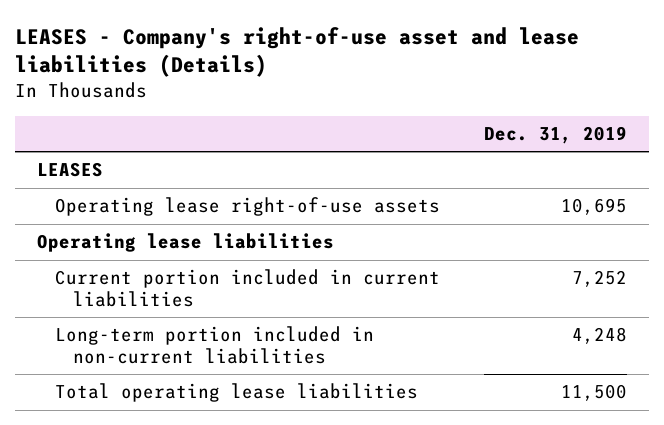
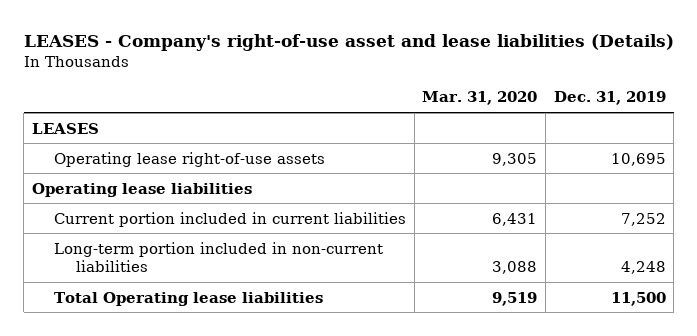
none -> [422,91,538,106] Mar. 31, 2020
[54,383,418,403] Total operating lease liabilities -> [53,291,323,306] Total Operating lease liabilities

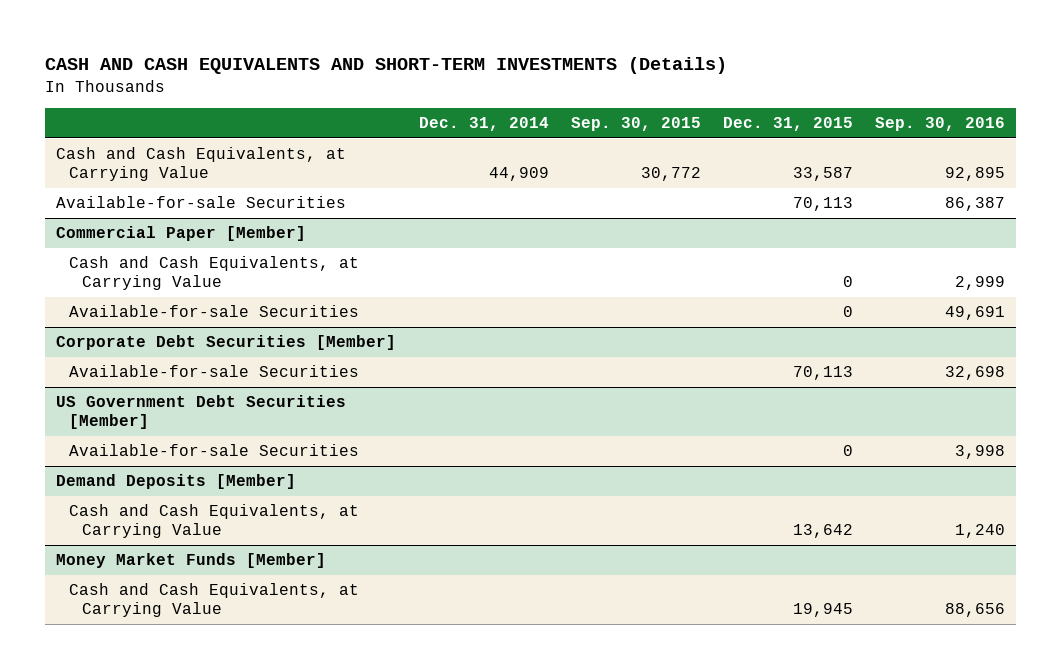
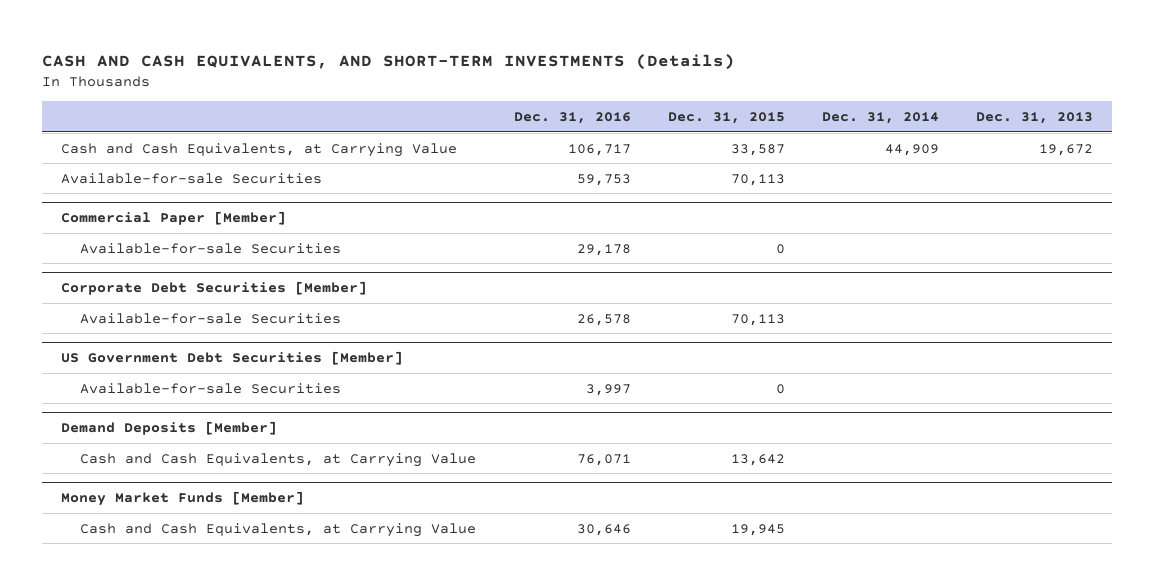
[45,57,728,75] CASH AND CASH EQUIVALENTS AND SHORT-TERM INVESTMENTS (Details) -> [41,53,735,70] CASH AND CASH EQUIVALENTS, AND SHORT-TERM INVESTMENTS (Details)
[570,117,701,132] Sep. 30, 2015 -> none
[874,117,1005,132] Sep. 30, 2016 -> none
none -> [513,111,631,124] Dec. 31, 2016
none -> [976,111,1094,124] Dec. 31, 2013
[68,256,359,291] Cash and Cash Equivalents, at Carrying Value -> none

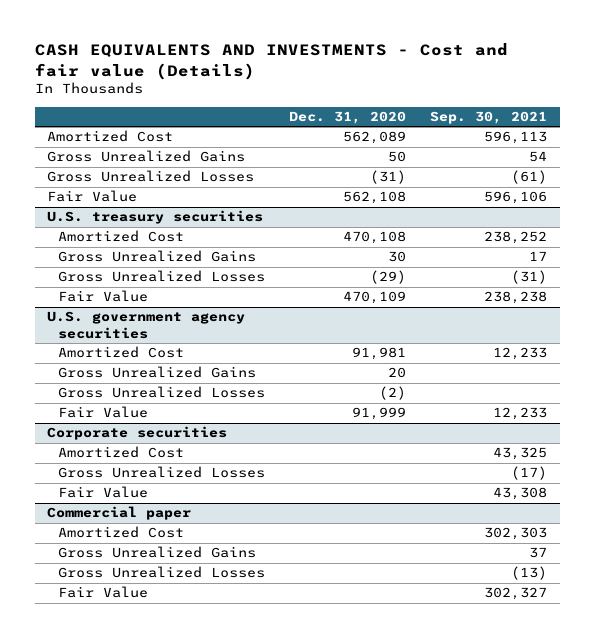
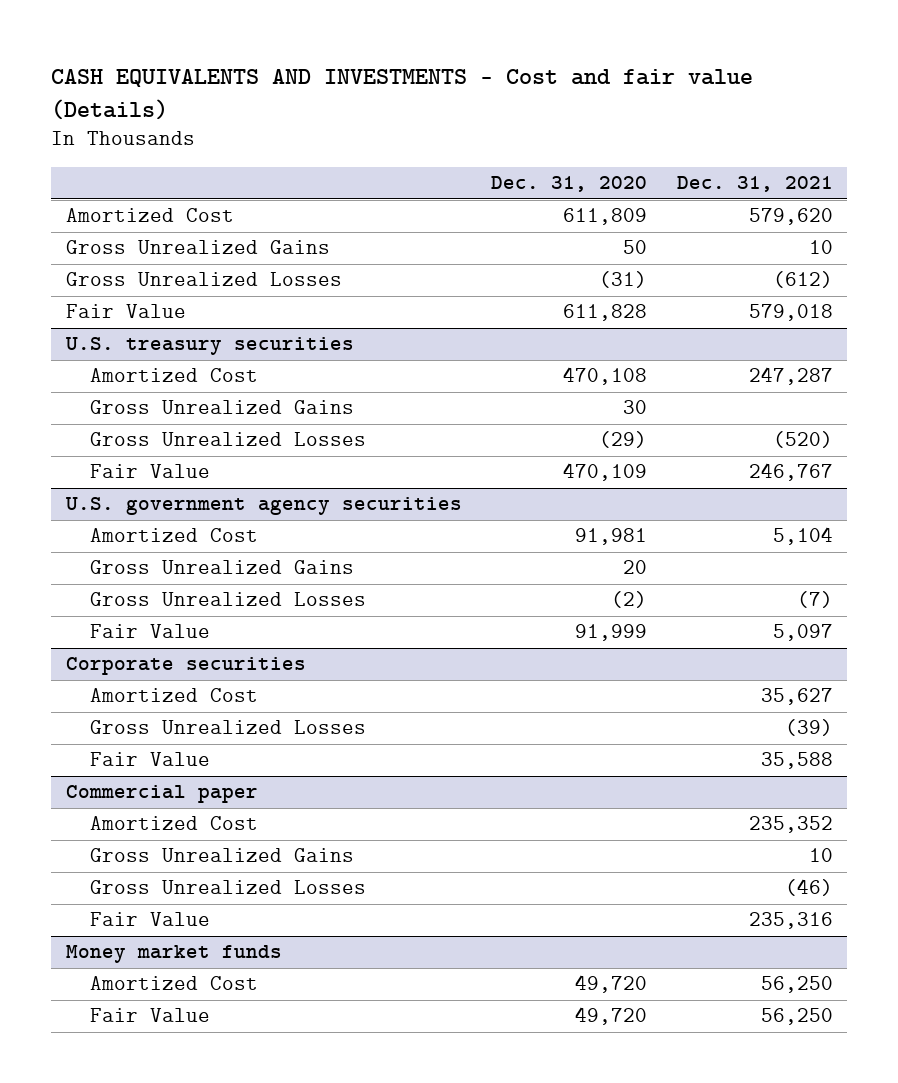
[430,110,548,124] Sep. 30, 2021 -> none
none -> [676,176,833,193] Dec. 31, 2021
[343,131,407,145] 562,089 -> [563,208,648,226] 611,809
[343,191,407,205] 562,108 -> [563,304,648,322] 611,828
none -> [65,945,282,964] Money market funds
none -> [90,976,259,991] Amortized Cost
none -> [90,1008,211,1023] Fair Value

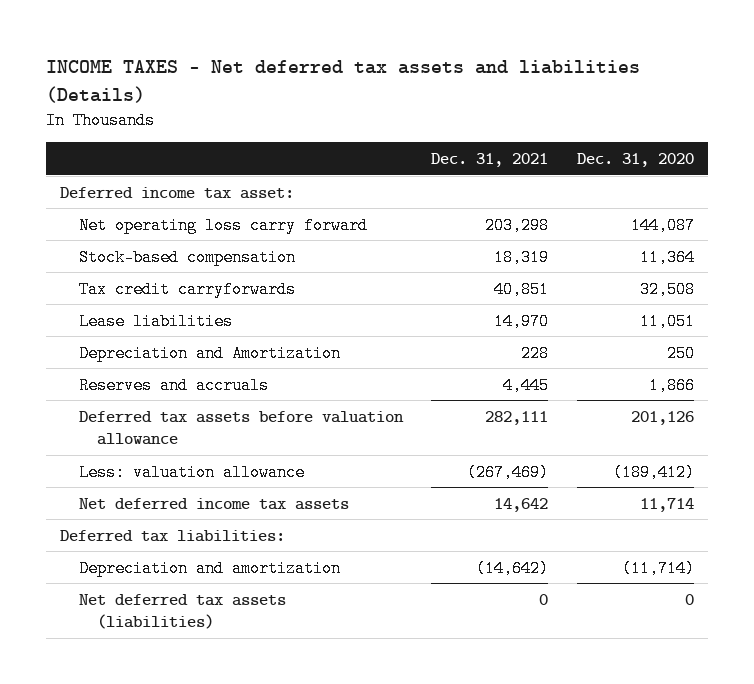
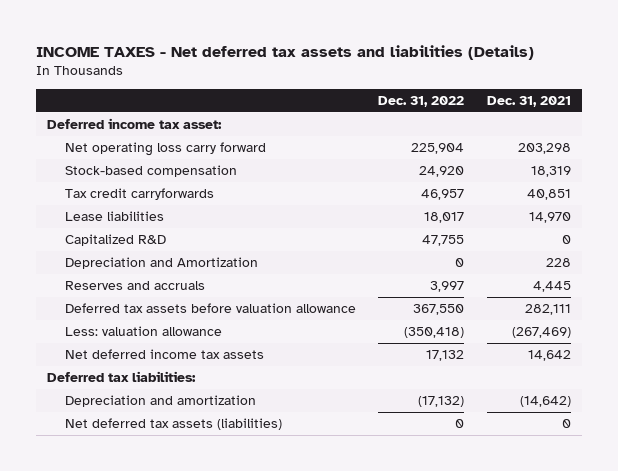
[577,152,695,167] Dec. 31, 2020 -> none
none -> [378,95,465,107] Dec. 31, 2022
none -> [64,234,166,247] Capitalized R&D

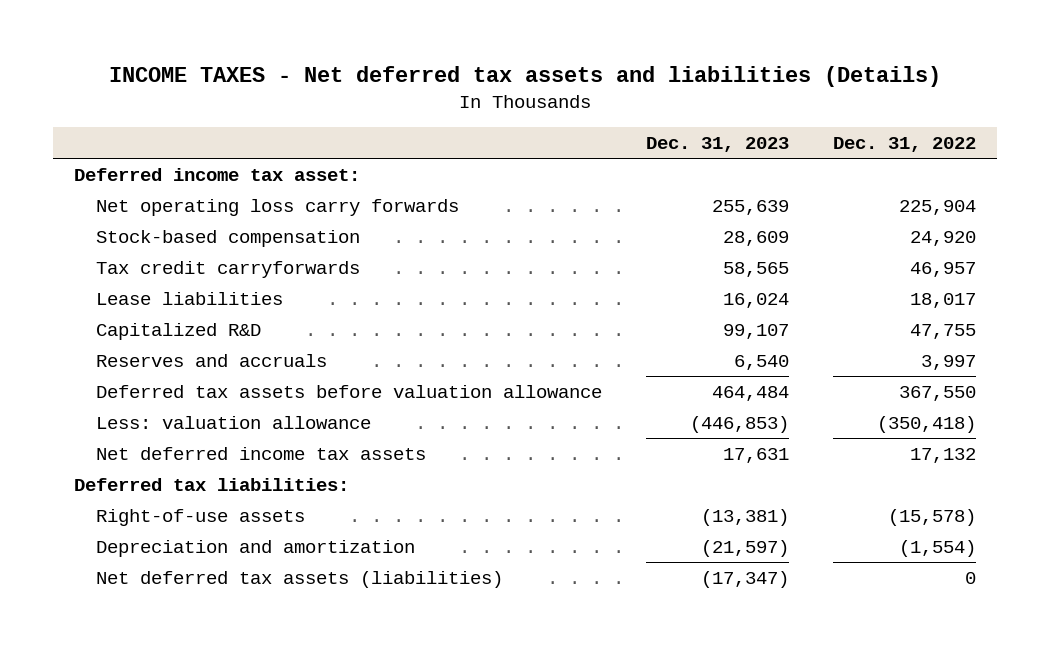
[487,95,572,107] Dec. 31, 2021 -> none
none -> [645,136,789,152] Dec. 31, 2023
[64,142,266,157] Net operating loss carry forward -> [96,199,460,217] Net operating loss carry forwards
[64,257,258,270] Depreciation and Amortization -> none
none -> [96,509,306,527] Right-of-use assets
[418,396,465,408] (17,132) -> [898,540,976,558] (1,554)

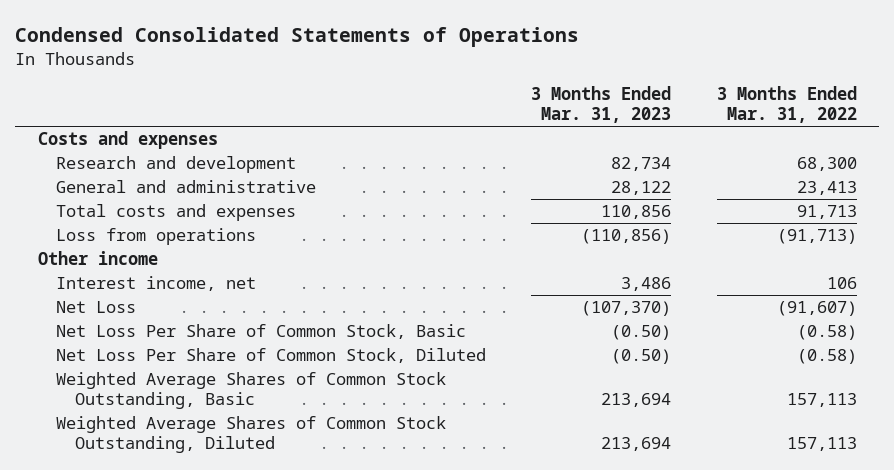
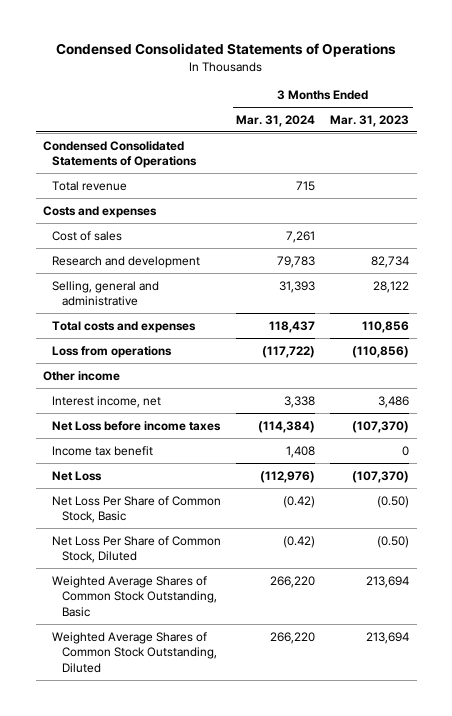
[716,86,857,124] 3 Months Ended Mar. 31, 2022 -> none
none -> [236,114,316,127] Mar. 31, 2024
none -> [43,140,198,169] Condensed Consolidated Statements of Operations
none -> [52,180,128,191] Total revenue
none -> [52,230,123,241] Cost of sales
[56,180,317,194] General and administrative -> [52,280,160,307] Selling, general and administrative
none -> [52,420,222,431] Net Loss before income taxes
none -> [52,445,154,456] Income tax benefit

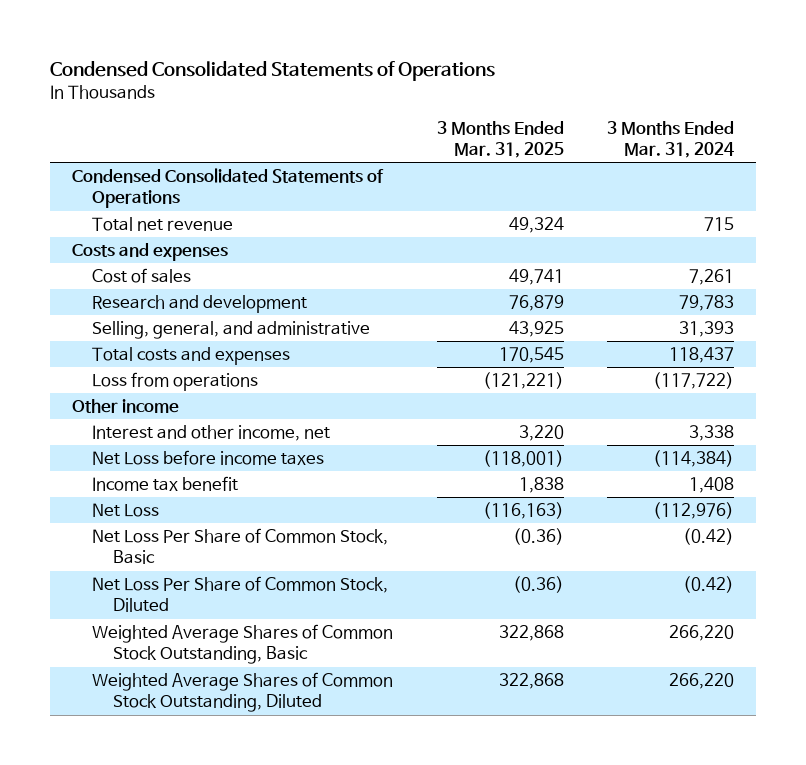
[330,114,410,127] Mar. 31, 2023 -> none
none -> [436,120,564,158] 3 Months Ended Mar. 31, 2025
[52,180,128,191] Total revenue -> [92,217,234,232] Total net revenue
[52,280,160,307] Selling, general and administrative -> [92,321,371,340] Selling, general, and administrative
[52,395,162,408] Interest income, net -> [92,425,331,442] Interest and other income, net

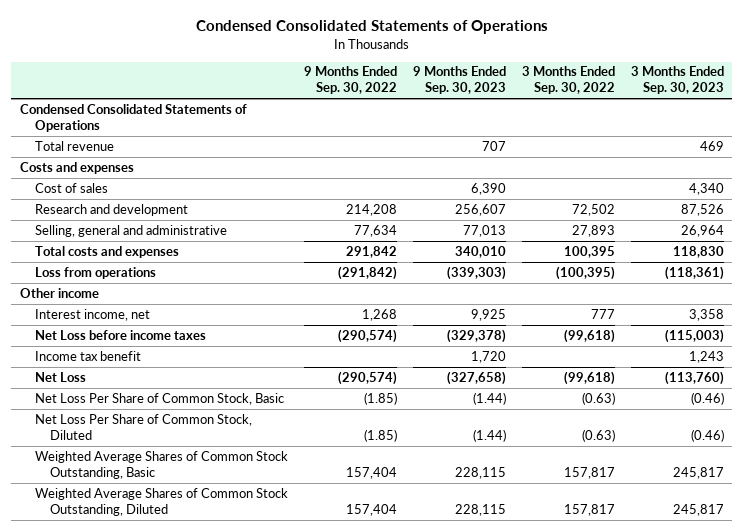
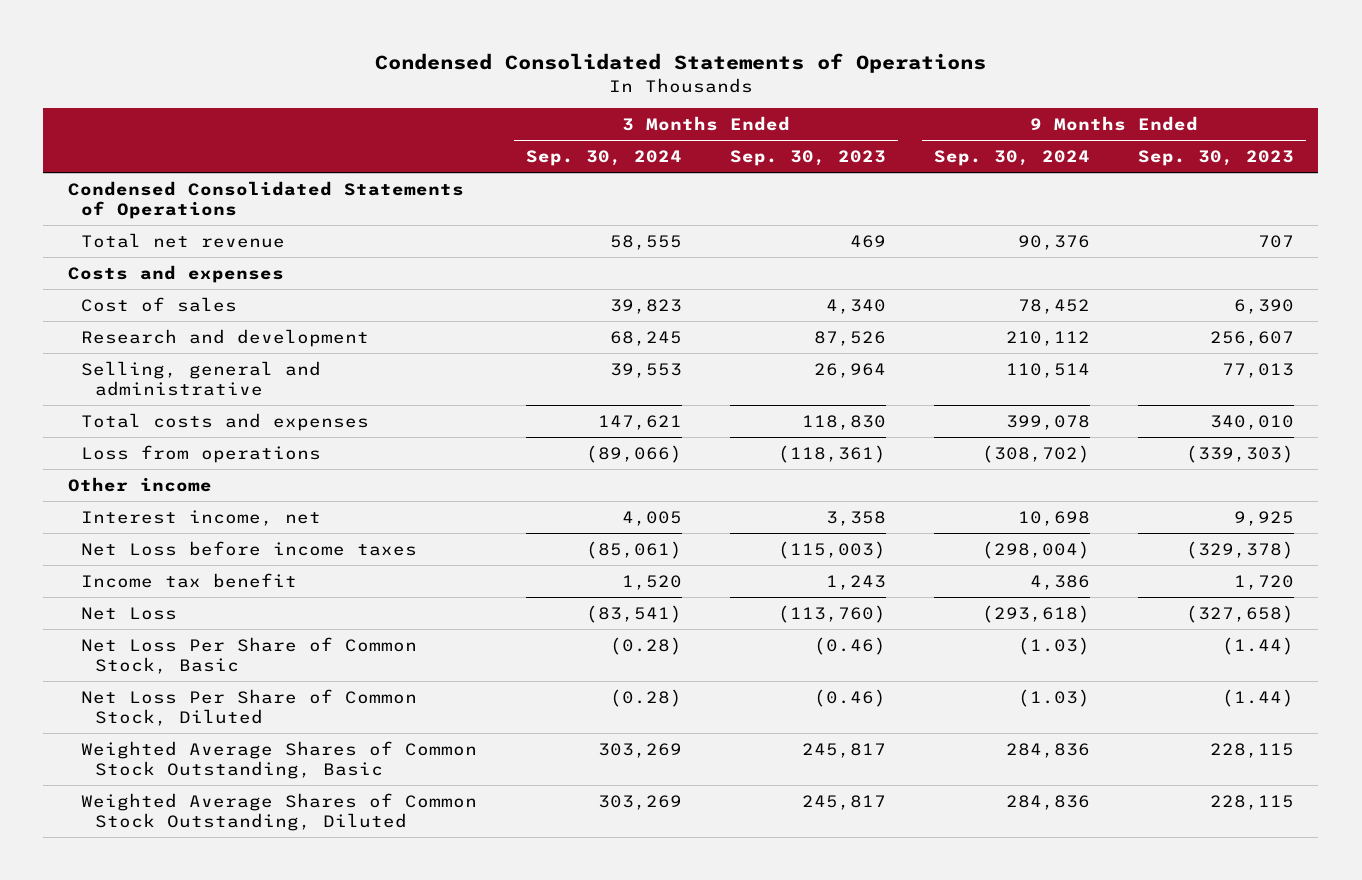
[304,66,398,95] 9 Months Ended Sep. 30, 2022 -> none
[522,66,616,95] 3 Months Ended Sep. 30, 2022 -> none
none -> [525,150,682,167] Sep. 30, 2024
none -> [934,150,1091,167] Sep. 30, 2024
[34,140,114,151] Total revenue -> [81,232,286,248] Total net revenue

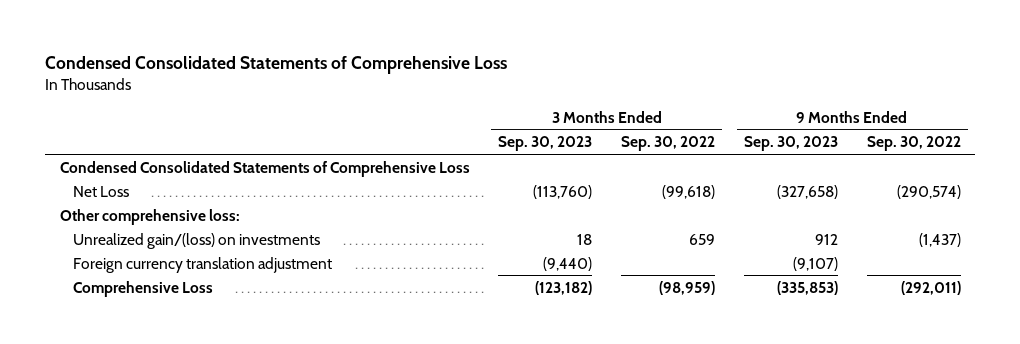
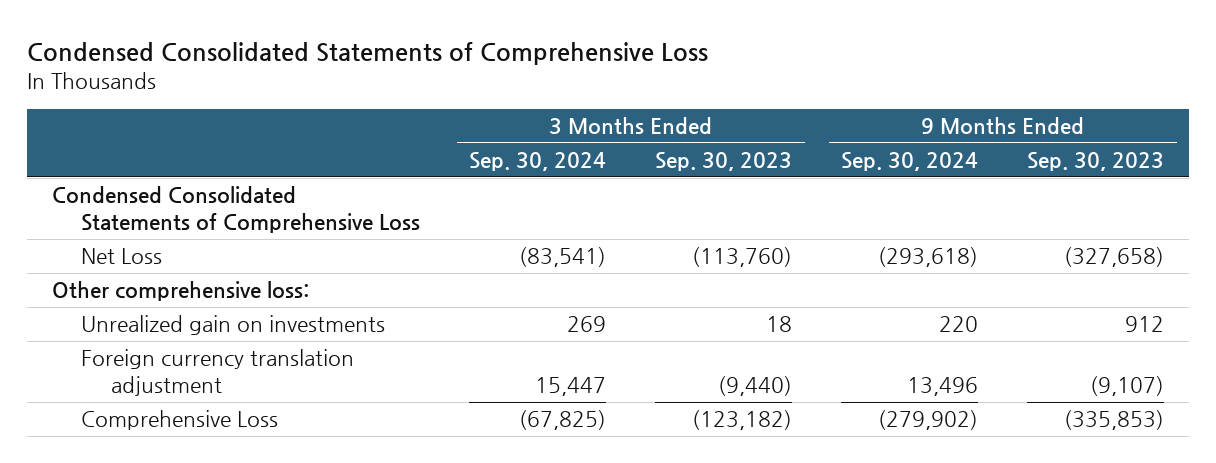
[621,136,716,152] Sep. 30, 2022 -> none
[866,136,961,152] Sep. 30, 2022 -> none
none -> [469,151,607,171] Sep. 30, 2024
none -> [841,151,979,171] Sep. 30, 2024
[72,232,320,249] Unrealized gain/(loss) on investments -> [81,315,386,336] Unrealized gain on investments

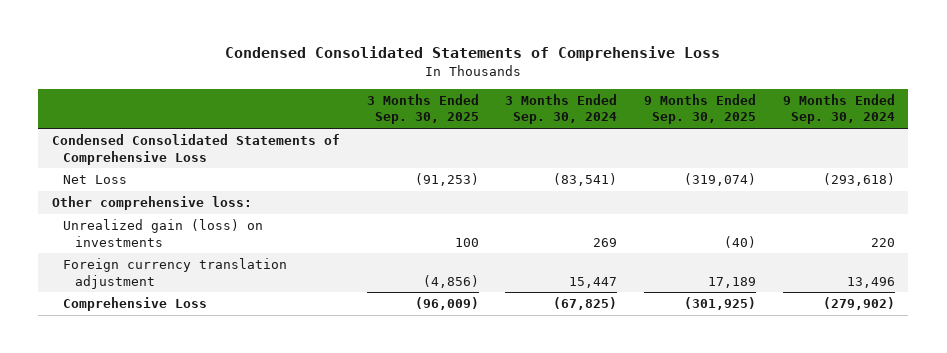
[655,151,793,171] Sep. 30, 2023 -> none
[1027,151,1165,171] Sep. 30, 2023 -> none
none -> [366,93,479,125] 3 Months Ended Sep. 30, 2025
none -> [644,93,757,125] 9 Months Ended Sep. 30, 2025
[81,315,386,336] Unrealized gain on investments -> [63,219,264,247] Unrealized gain (loss) on investments

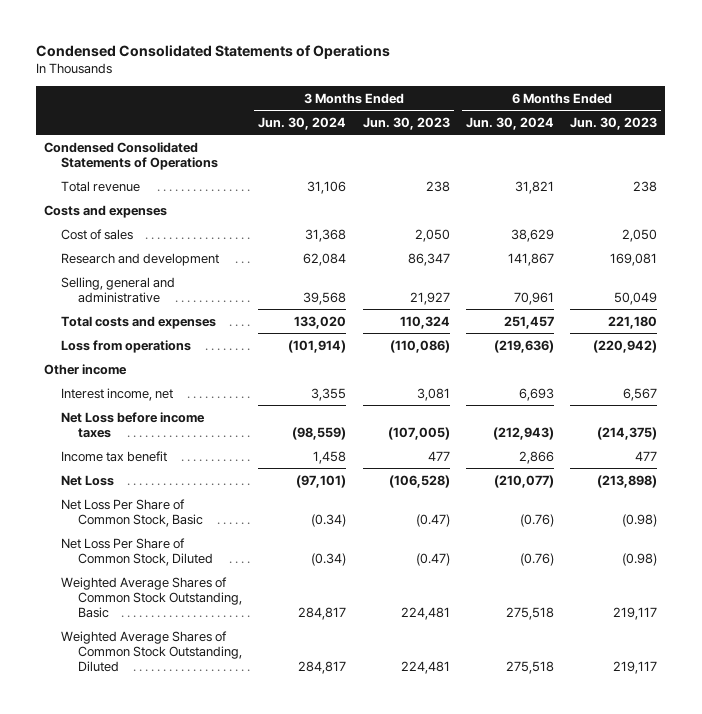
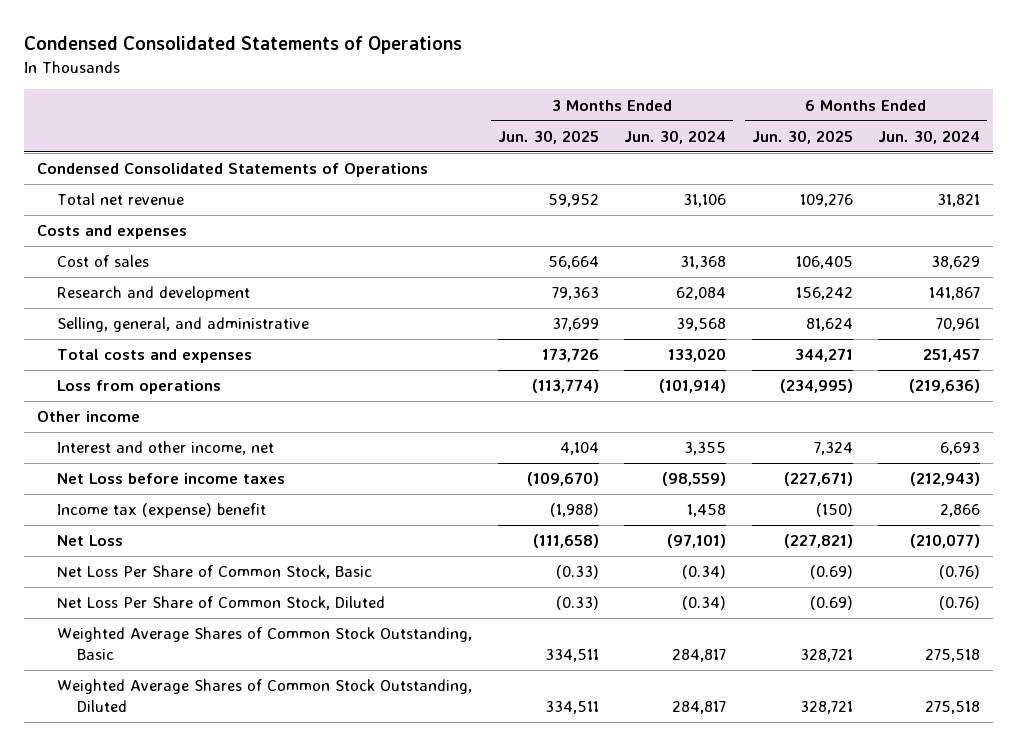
[362,116,450,130] Jun. 30, 2023 -> none
[570,116,658,130] Jun. 30, 2023 -> none
none -> [497,129,599,144] Jun. 30, 2025
none -> [751,129,853,144] Jun. 30, 2025
[61,180,141,192] Total revenue -> [57,193,185,206] Total net revenue
[61,276,176,303] Selling, general and administrative -> [57,317,310,333] Selling, general, and administrative
[61,387,174,401] Interest income, net -> [57,441,275,456] Interest and other income, net
[61,450,168,462] Income tax benefit -> [57,503,267,519] Income tax (expense) benefit

